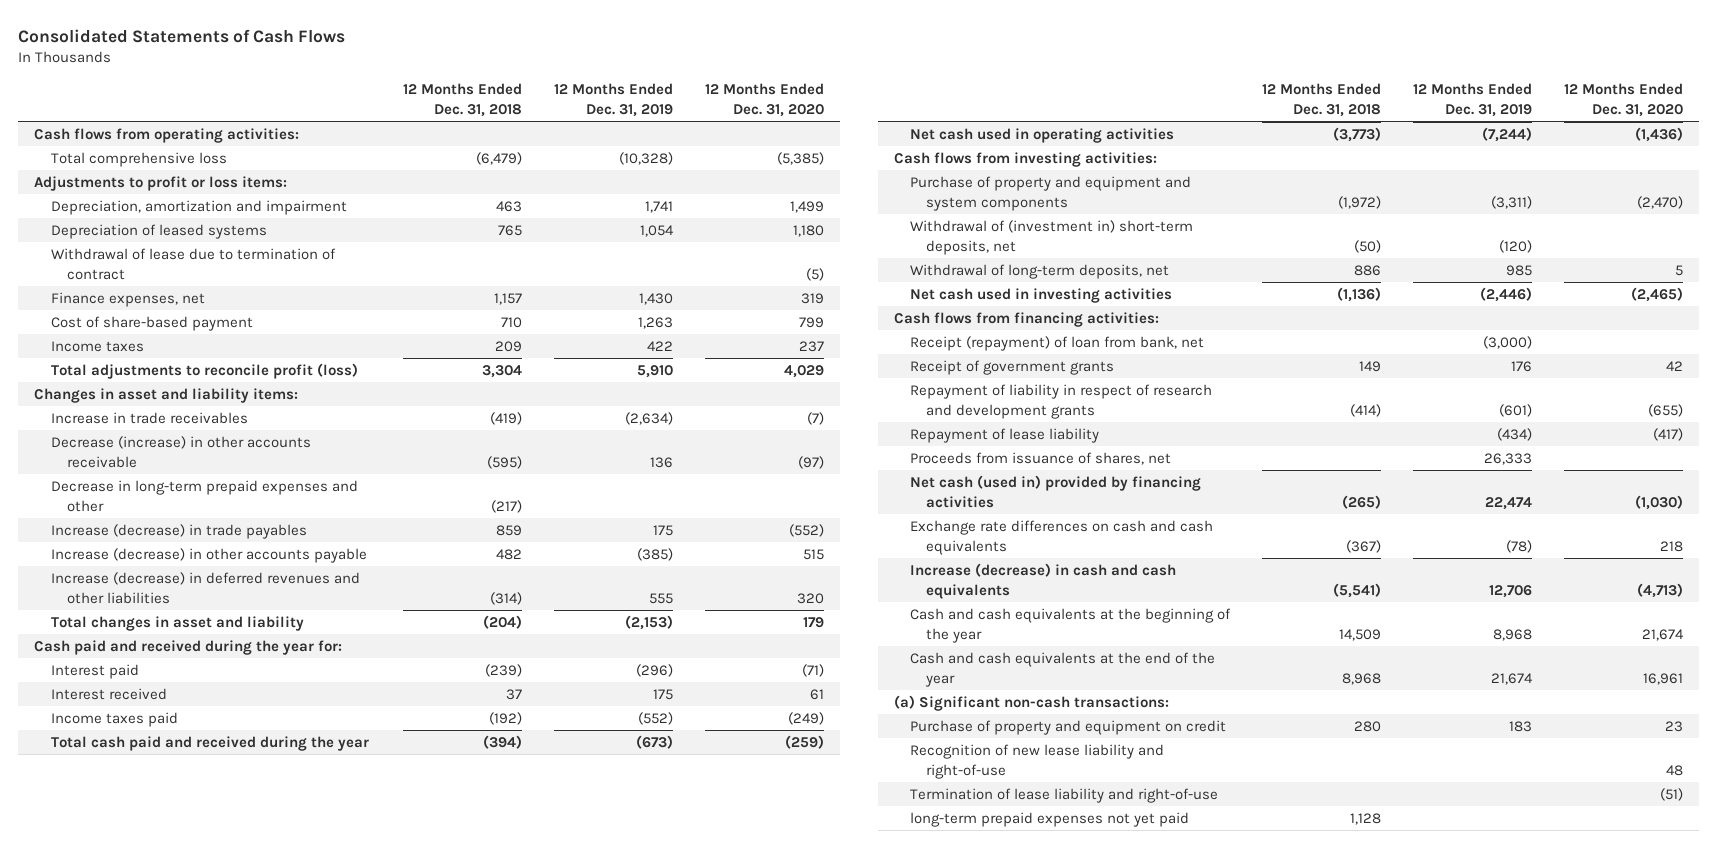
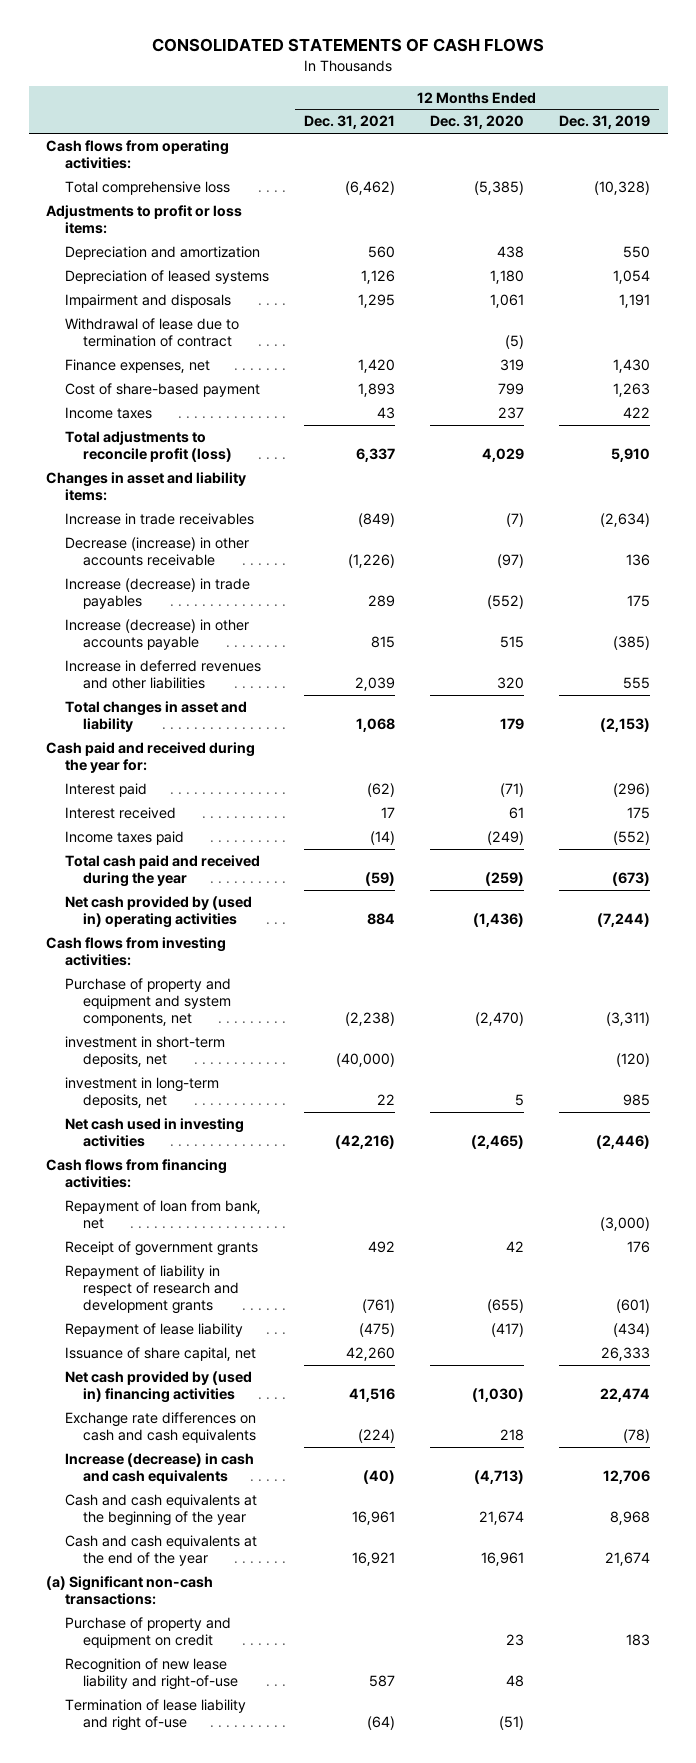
[18,28,346,43] Consolidated Statements of Cash Flows -> [152,38,545,53] CONSOLIDATED STATEMENTS OF CASH FLOWS
[402,83,522,117] 12 Months Ended Dec. 31, 2018 -> none
none -> [303,115,395,130] Dec. 31, 2021
[50,199,347,215] Depreciation, amortization and impairment -> [64,246,260,261] Depreciation and amortization
[644,200,673,213] 1,741 -> [623,246,651,259] 550
[789,200,824,213] 1,499 -> [497,246,525,259] 438
none -> [64,294,231,309] Impairment and disposals
[50,479,358,512] Decrease in long-term prepaid expenses and other -> none
[50,571,360,604] Increase (decrease) in deferred revenues and other liabilities -> [64,660,261,690] Increase in deferred revenues and other liabilities
[910,127,1175,143] Net cash used in operating activities -> [64,896,252,929] Net cash provided by (used in) operating activities
[910,175,1192,211] Purchase of property and equipment and system components -> [64,978,232,1026] Purchase of property and equipment and system components, net
[910,219,1194,255] Withdrawal of (investment in) short-term deposits, net -> [64,1036,225,1068] investment in short-term deposits, net
[910,263,1170,279] Withdrawal of long-term deposits, net -> [64,1077,219,1109] investment in long-term deposits, net
[910,335,1205,351] Receipt (repayment) of loan from bank, net -> [64,1200,261,1230] Repayment of loan from bank, net
[910,451,1172,465] Proceeds from issuance of shares, net -> [64,1347,256,1362] Issuance of share capital, net
[910,474,1202,508] Net cash (used in) provided by financing activities -> [64,1371,252,1404] Net cash provided by (used in) financing activities
[910,811,1190,827] long-term prepaid expenses not yet paid -> none
[910,787,1219,803] Termination of lease liability and right-of-use -> [64,1699,246,1732] Termination of lease liability and right of-use

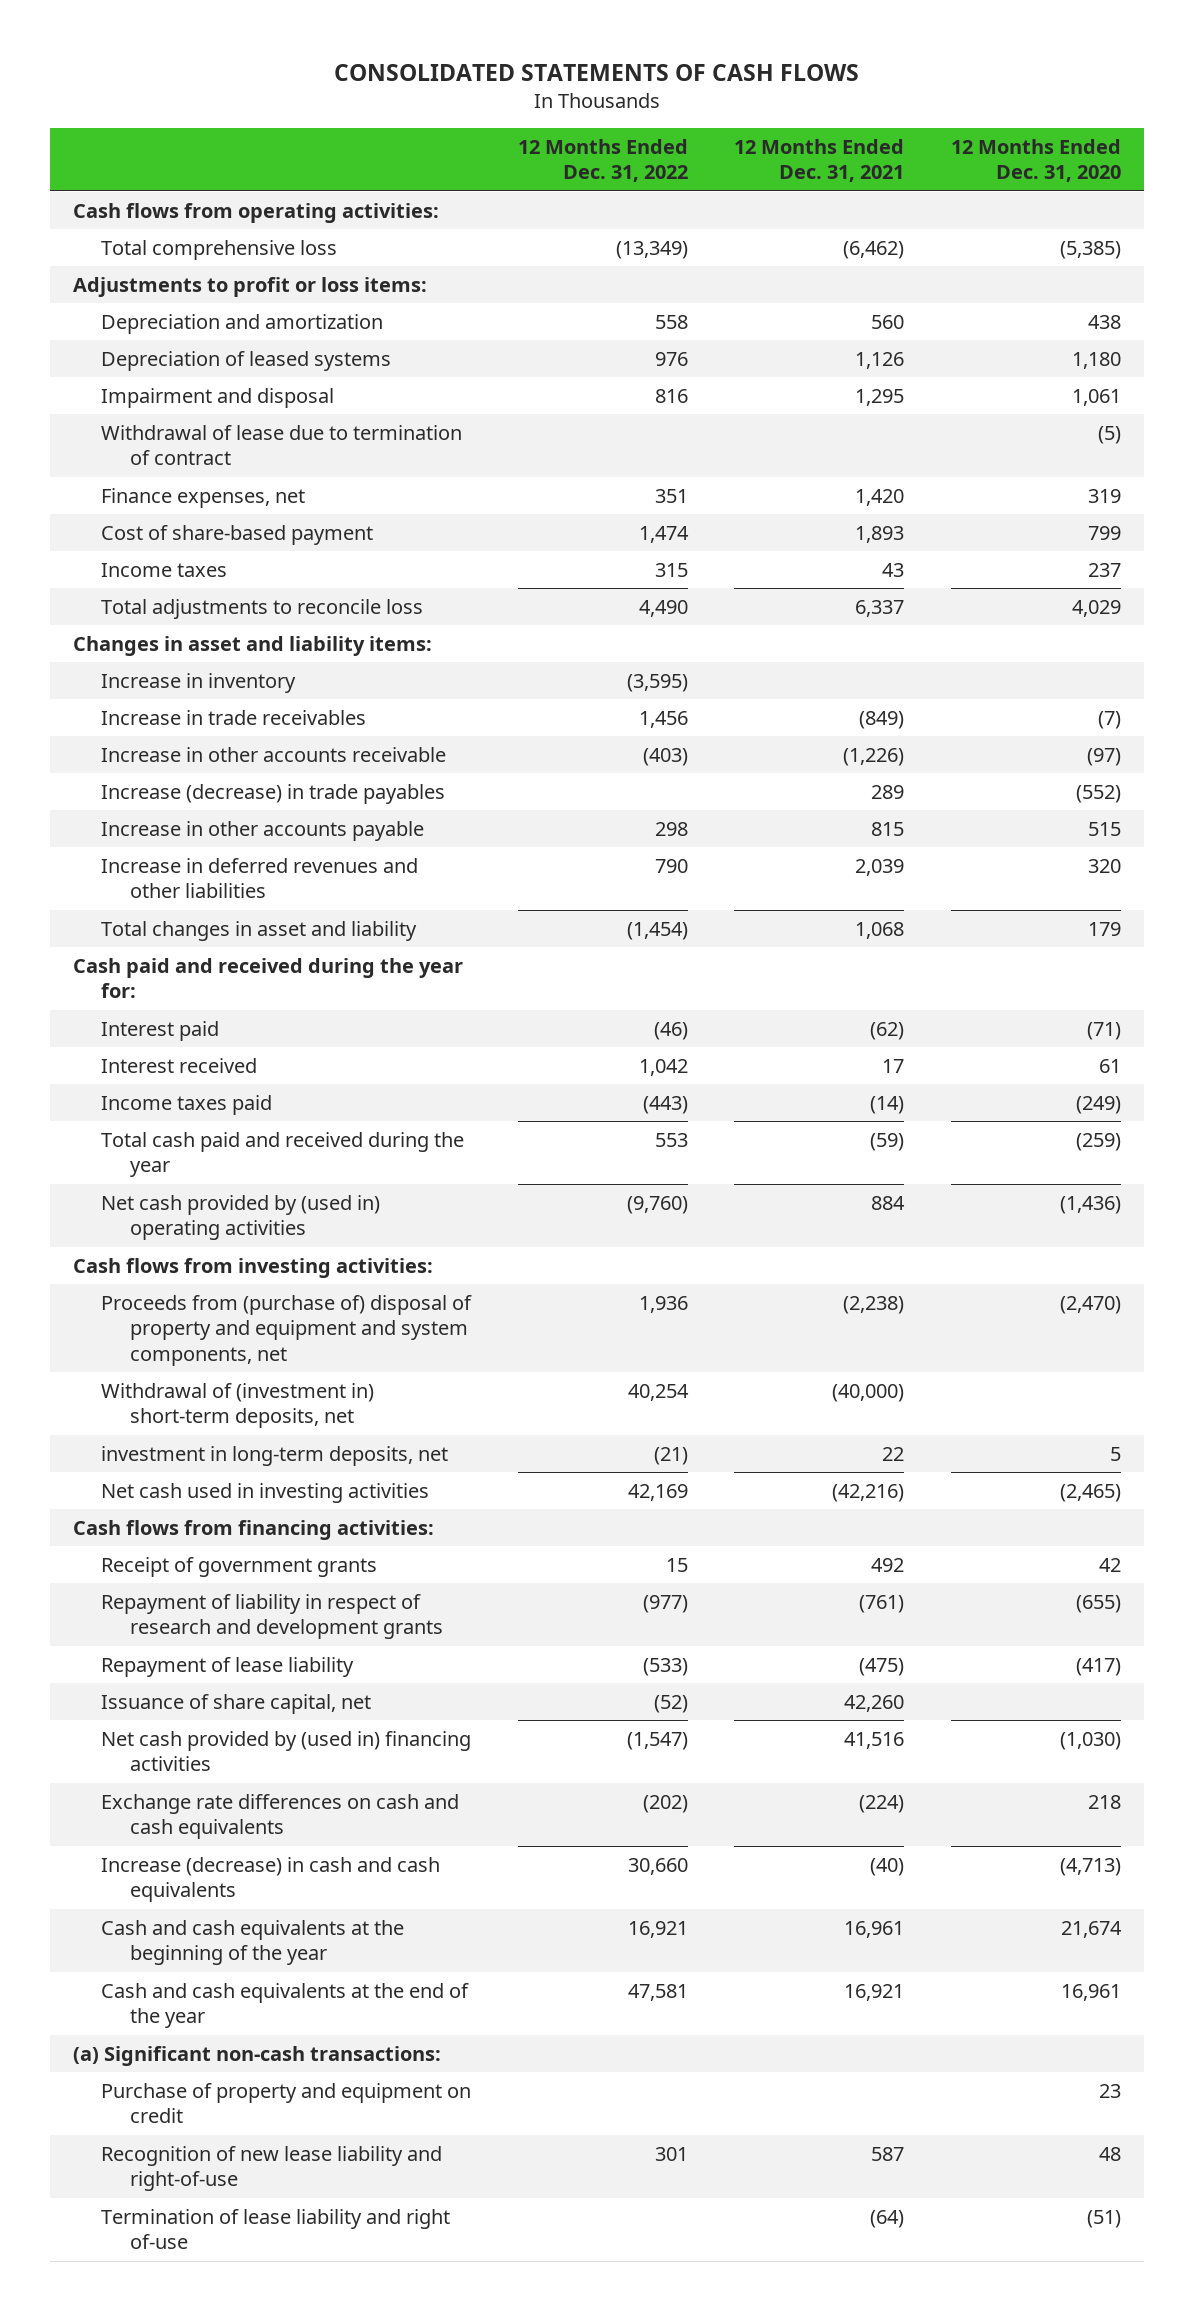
[559,115,651,130] Dec. 31, 2019 -> none
none -> [517,139,688,183] 12 Months Ended Dec. 31, 2022
[64,294,231,309] Impairment and disposals -> [101,387,335,408] Impairment and disposal
[64,431,233,463] Total adjustments to reconcile profit (loss) -> [101,598,424,619] Total adjustments to reconcile loss
none -> [101,672,297,693] Increase in inventory
[64,537,249,567] Decrease (increase) in other accounts receivable -> [101,746,447,762] Increase in other accounts receivable
[64,619,249,651] Increase (decrease) in other accounts payable -> [101,820,425,841] Increase in other accounts payable
[64,978,232,1026] Purchase of property and equipment and system components, net -> [101,1294,473,1366] Proceeds from (purchase of) disposal of property and equipment and system components, net
[64,1036,225,1068] investment in short-term deposits, net -> [101,1382,375,1429] Withdrawal of (investment in) short-term deposits, net
[64,1200,261,1230] Repayment of loan from bank, net -> none

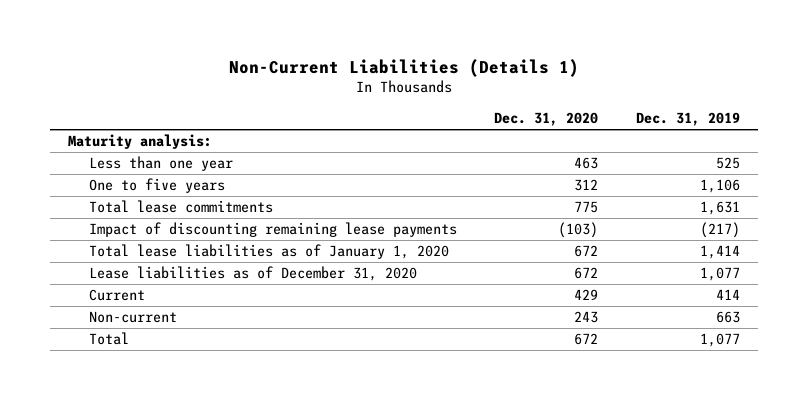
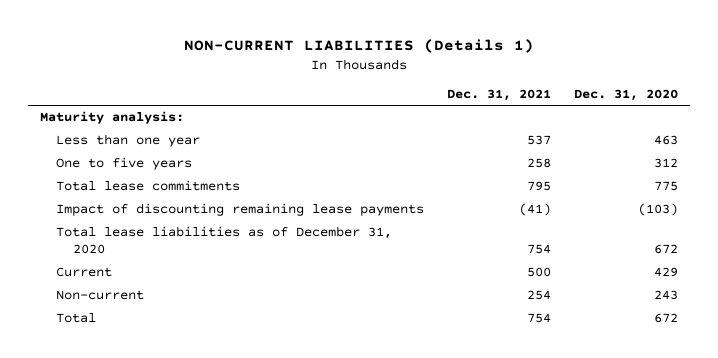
[228,58,579,77] Non-Current Liabilities (Details 1) -> [184,38,535,53] NON-CURRENT LIABILITIES (Details 1)
[635,112,740,127] Dec. 31, 2019 -> none
none -> [447,88,552,101] Dec. 31, 2021
[89,266,418,282] Lease liabilities as of December 31, 2020 -> none
[89,244,450,260] Total lease liabilities as of January 1, 2020 -> [56,226,393,255] Total lease liabilities as of December 31, 2020

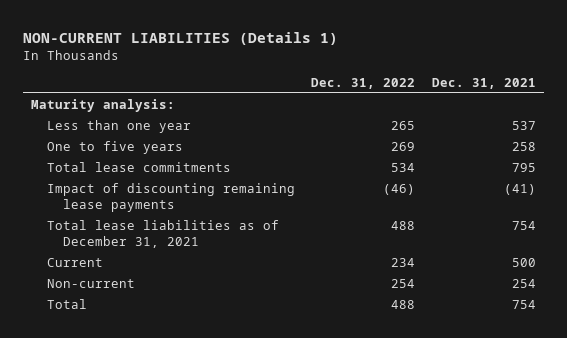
[574,88,679,101] Dec. 31, 2020 -> none
none -> [311,78,416,90] Dec. 31, 2022
[56,226,393,255] Total lease liabilities as of December 31, 2020 -> [47,219,280,249] Total lease liabilities as of December 31, 2021

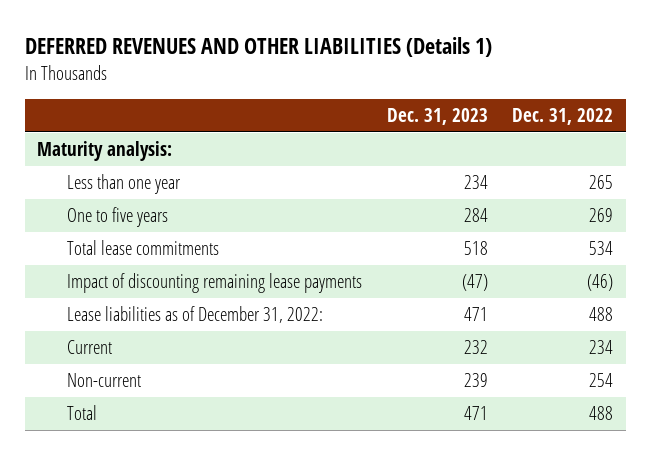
[22,31,338,45] NON-CURRENT LIABILITIES (Details 1) -> [24,37,492,58] DEFERRED REVENUES AND OTHER LIABILITIES (Details 1)
[431,78,536,90] Dec. 31, 2021 -> none
none -> [386,108,488,126] Dec. 31, 2023
[47,219,280,249] Total lease liabilities as of December 31, 2021 -> [66,306,323,324] Lease liabilities as of December 31, 2022:

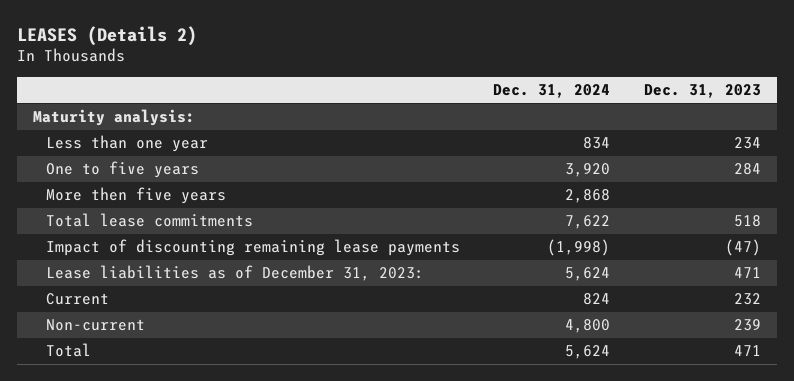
[24,37,492,58] DEFERRED REVENUES AND OTHER LIABILITIES (Details 1) -> [16,25,197,46] LEASES (Details 2)
[512,108,614,126] Dec. 31, 2022 -> none
none -> [493,84,611,99] Dec. 31, 2024
none -> [45,187,226,205] More then five years
[66,306,323,324] Lease liabilities as of December 31, 2022: -> [45,265,424,282] Lease liabilities as of December 31, 2023:

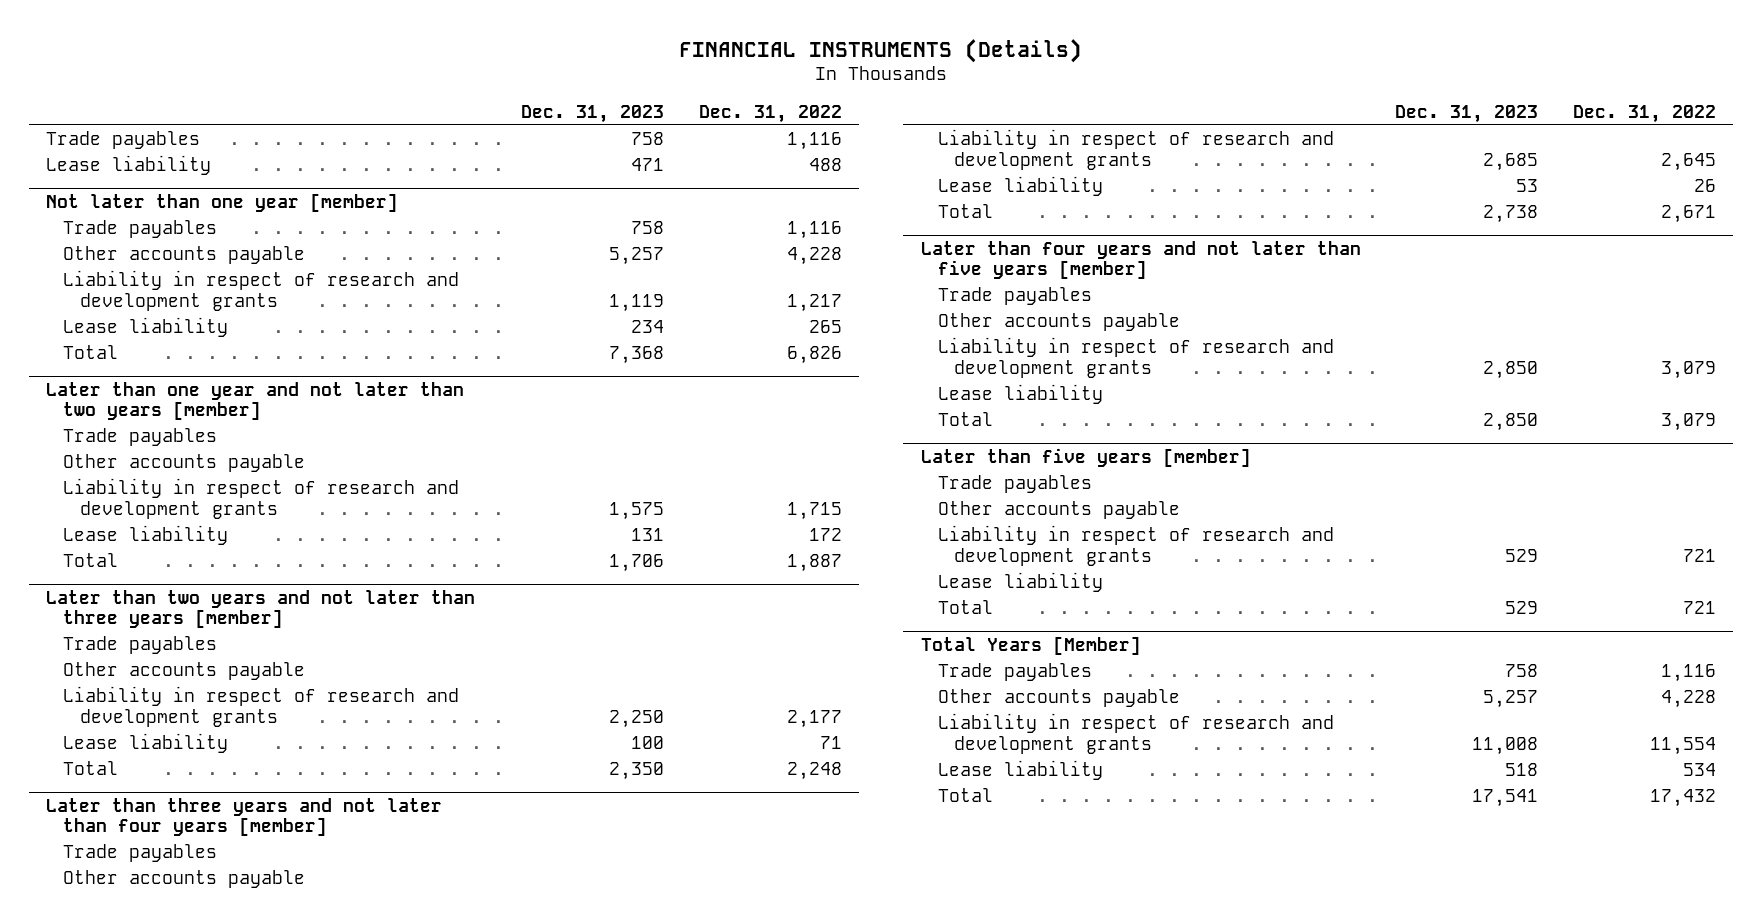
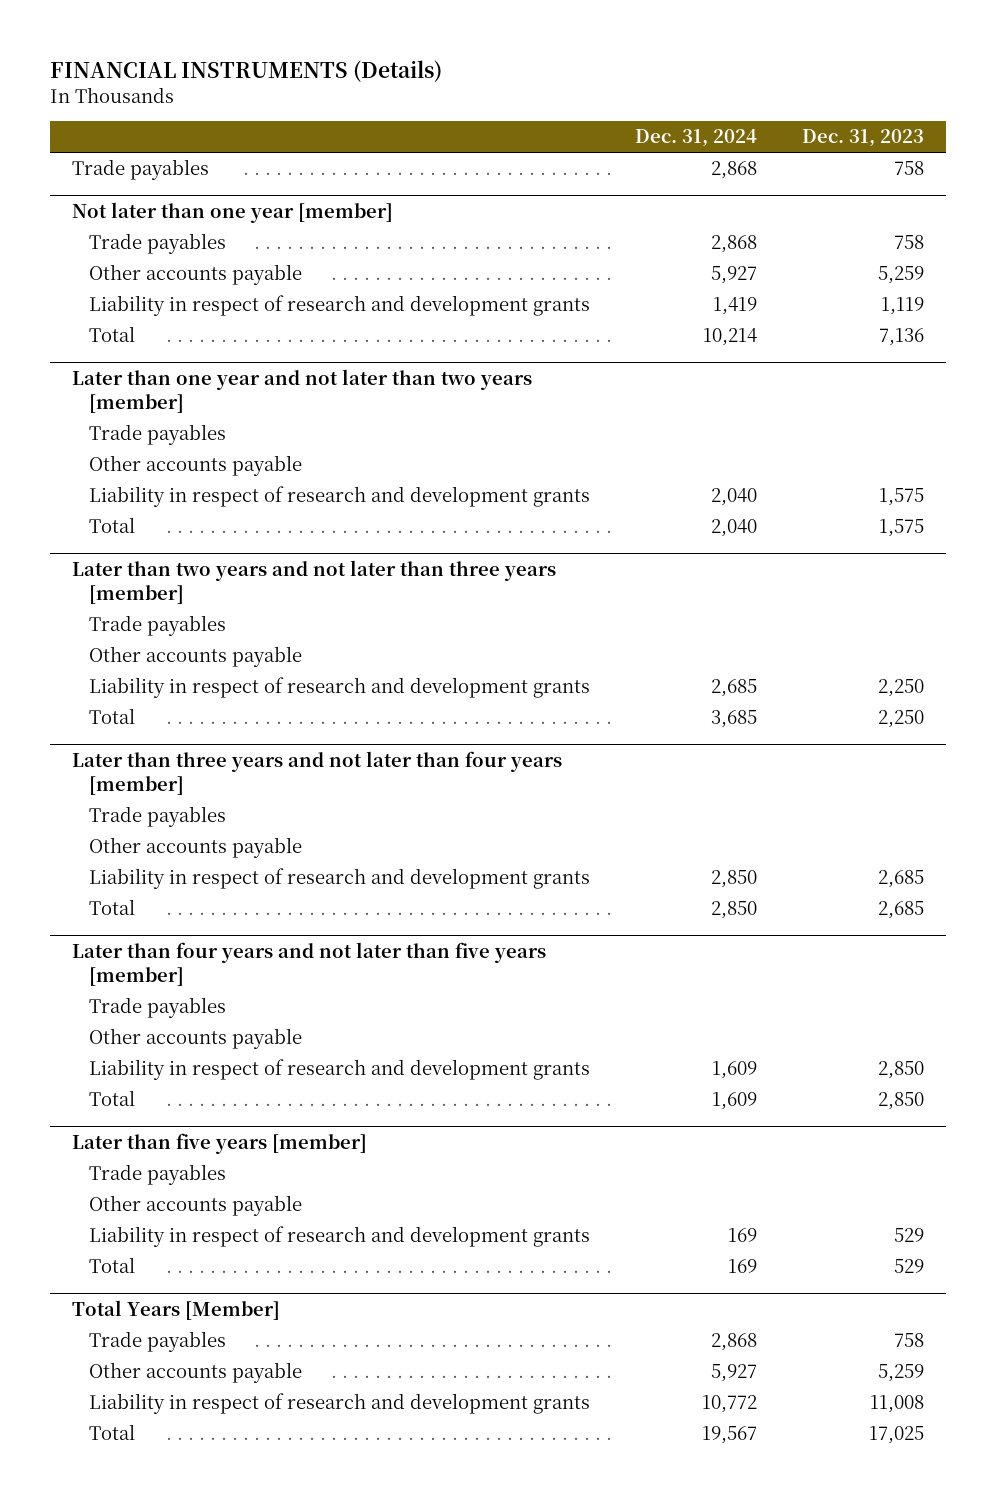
[698,104,842,123] Dec. 31, 2022 -> none
none -> [634,129,757,148] Dec. 31, 2024
[46,155,212,176] Lease liability -> none
[609,247,665,266] 5,257 -> [877,266,924,285] 5,259
[63,317,229,338] Lease liability -> none
[609,346,665,365] 7,368 -> [878,328,924,347] 7,136
[63,525,229,546] Lease liability -> none
[609,554,665,573] 1,706 -> [878,519,924,538] 1,575
[63,733,229,754] Lease liability -> none
[609,762,665,781] 2,350 -> [877,710,924,729] 2,250
[937,176,1103,197] Lease liability -> none
[1483,205,1539,224] 2,738 -> [877,901,924,920] 2,685
[937,384,1103,405] Lease liability -> none
[937,572,1103,593] Lease liability -> none
[1483,690,1539,709] 5,257 -> [877,1364,924,1383] 5,259
[937,760,1103,781] Lease liability -> none
[1472,789,1539,808] 17,541 -> [868,1426,924,1445] 17,025

